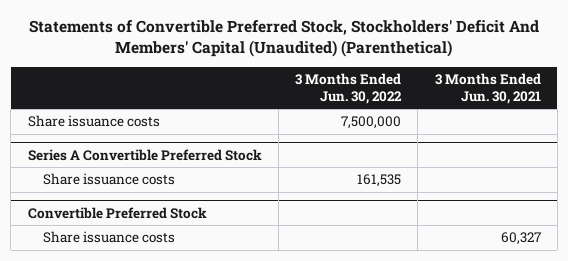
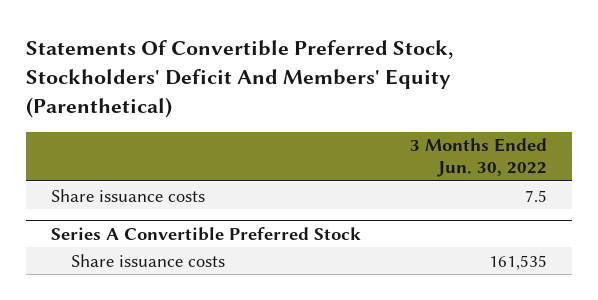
[29,19,540,58] Statements of Convertible Preferred Stock, Stockholders' Deficit And Members' Capital (Unaudited) (Parenthetical) -> [25,39,453,118] Statements Of Convertible Preferred Stock, Stockholders' Deficit And Members' Equity (Parenthetical)
[434,72,541,104] 3 Months Ended Jun. 30, 2021 -> none
[341,116,402,130] 7,500,000 -> [525,189,548,202] 7.5
[27,206,207,219] Convertible Preferred Stock -> none
[43,231,176,244] Share issuance costs -> none

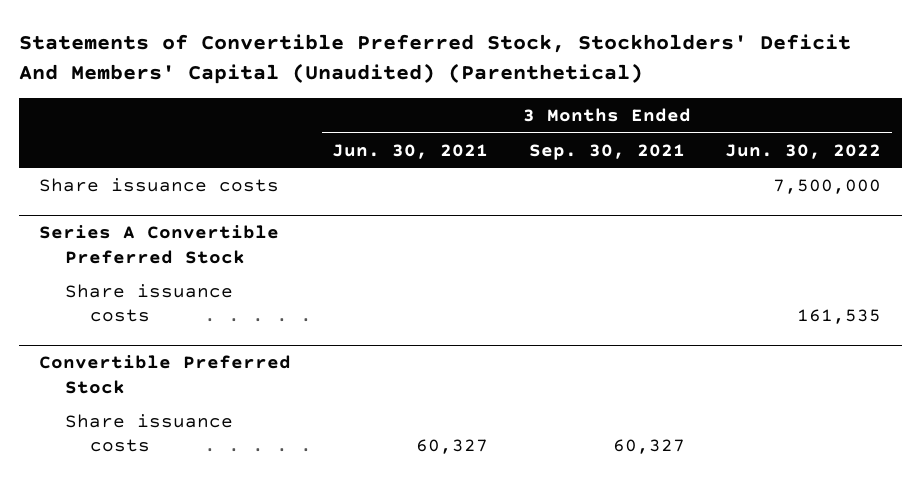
[25,39,453,118] Statements Of Convertible Preferred Stock, Stockholders' Deficit And Members' Equity (Parenthetical) -> [19,33,852,84] Statements of Convertible Preferred Stock, Stockholders' Deficit And Members' Capital (Unaudited) (Parenthetical)
none -> [332,143,489,159] Jun. 30, 2021
none -> [528,143,685,160] Sep. 30, 2021
[525,189,548,202] 7.5 -> [773,178,882,194] 7,500,000
none -> [39,355,292,394] Convertible Preferred Stock
none -> [64,413,233,453] Share issuance costs

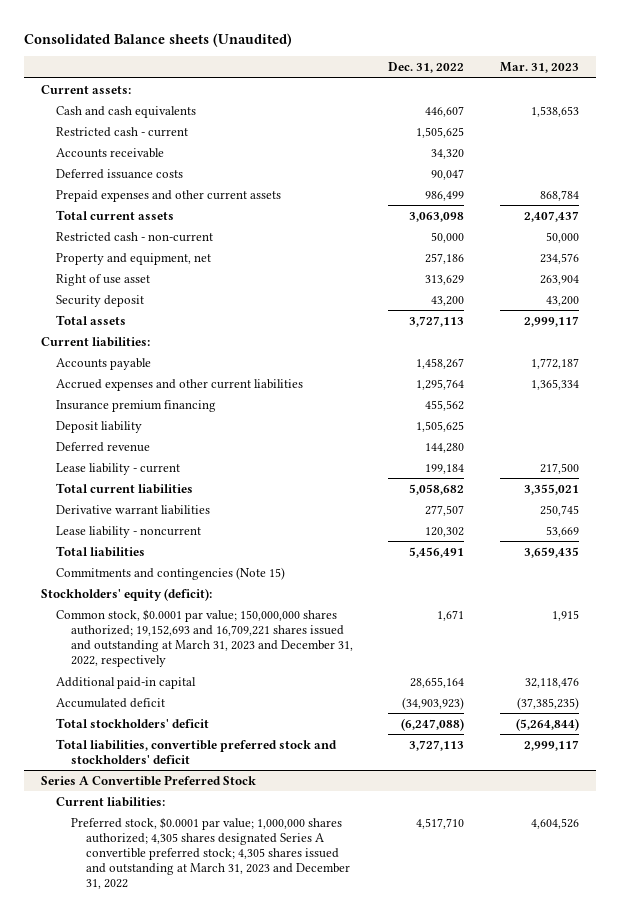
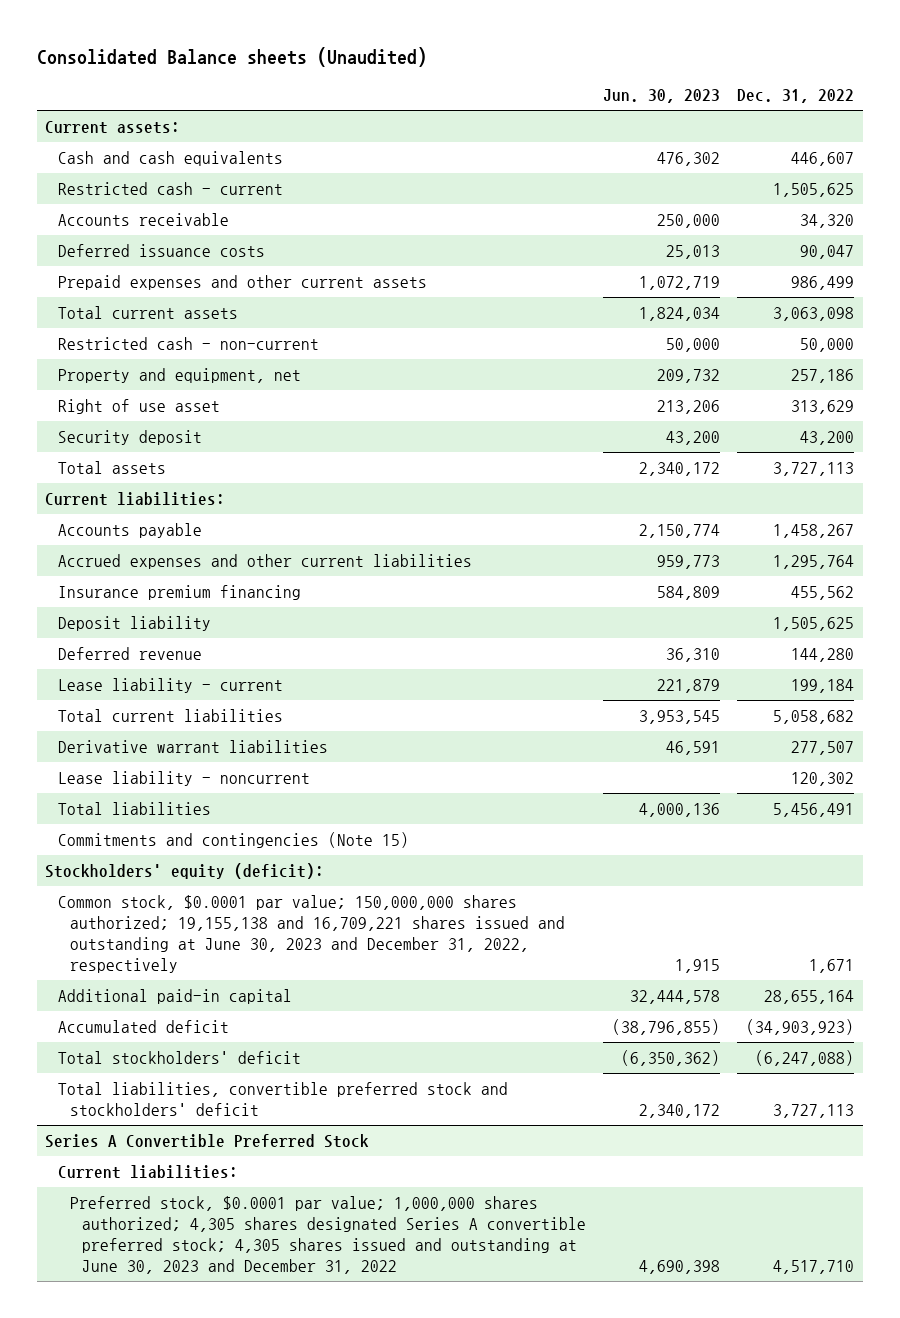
[499,62,579,74] Mar. 31, 2023 -> none
none -> [603,89,721,104] Jun. 30, 2023
[56,608,353,668] Common stock, $0.0001 par value; 150,000,000 shares authorized; 19,152,693 and 16,709,221 shares issued and outstanding at March 31, 2023 and December 31, 2022, respectively -> [57,894,565,974] Common stock, $0.0001 par value; 150,000,000 shares authorized; 19,155,138 and 16,709,221 shares issued and outstanding at June 30, 2023 and December 31, 2022, respectively
[70,816,350,890] Preferred stock, $0.0001 par value; 1,000,000 shares authorized; 4,305 shares designated Series A convertible preferred stock; 4,305 shares issued and outstanding at March 31, 2023 and December 31, 2022 -> [69,1195,587,1275] Preferred stock, $0.0001 par value; 1,000,000 shares authorized; 4,305 shares designated Series A convertible preferred stock; 4,305 shares issued and outstanding at June 30, 2023 and December 31, 2022

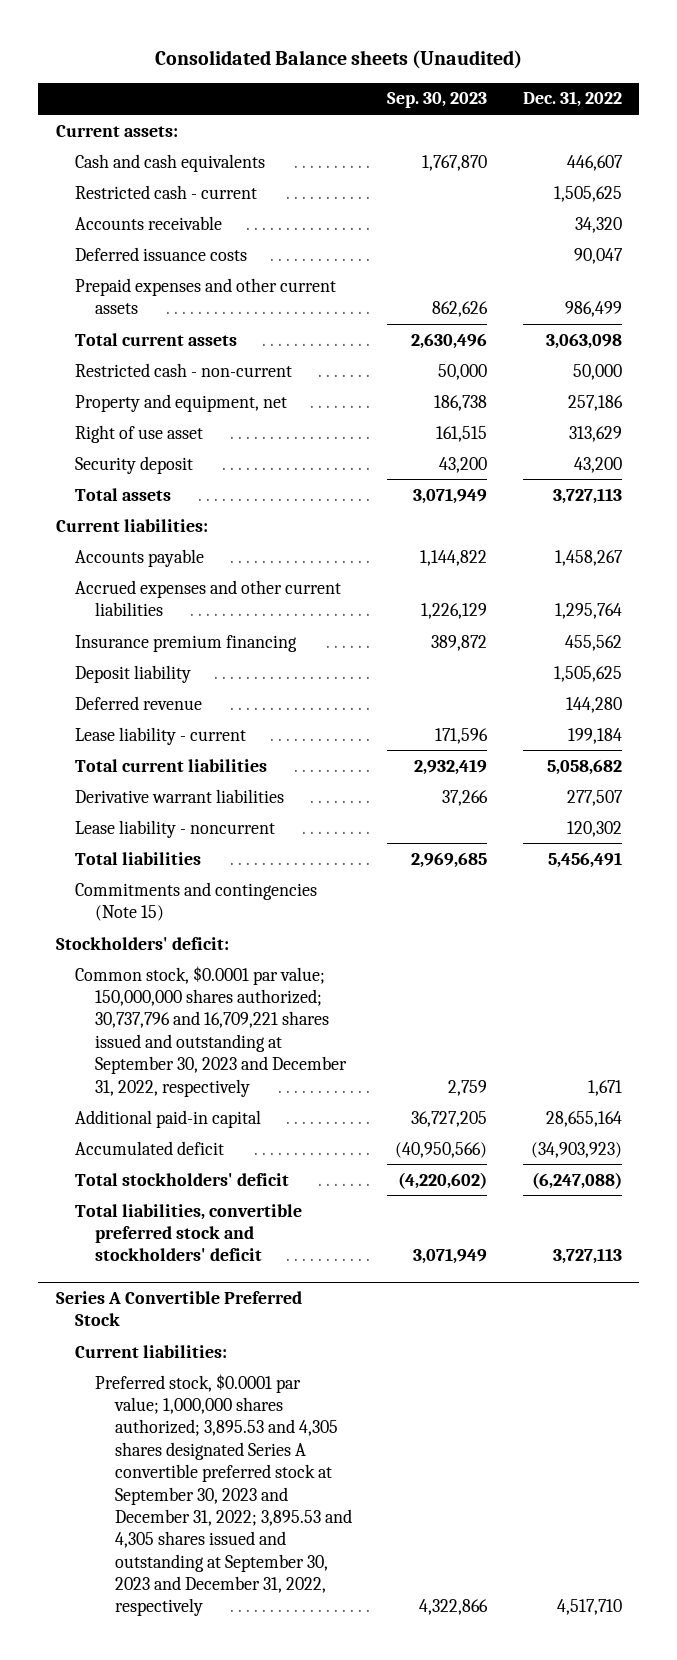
[603,89,721,104] Jun. 30, 2023 -> none
none -> [387,92,488,109] Sep. 30, 2023
[45,862,325,879] Stockholders' equity (deficit): -> [55,936,229,950] Stockholders' deficit:
[57,894,565,974] Common stock, $0.0001 par value; 150,000,000 shares authorized; 19,155,138 and 16,709,221 shares issued and outstanding at June 30, 2023 and December 31, 2022, respectively -> [75,965,348,1097] Common stock, $0.0001 par value; 150,000,000 shares authorized; 30,737,796 and 16,709,221 shares issued and outstanding at September 30, 2023 and December 31, 2022, respectively
[69,1195,587,1275] Preferred stock, $0.0001 par value; 1,000,000 shares authorized; 4,305 shares designated Series A convertible preferred stock; 4,305 shares issued and outstanding at June 30, 2023 and December 31, 2022 -> [95,1373,352,1617] Preferred stock, $0.0001 par value; 1,000,000 shares authorized; 3,895.53 and 4,305 shares designated Series A convertible preferred stock at September 30, 2023 and December 31, 2022; 3,895.53 and 4,305 shares issued and outstanding at September 30, 2023 and December 31, 2022, respectively

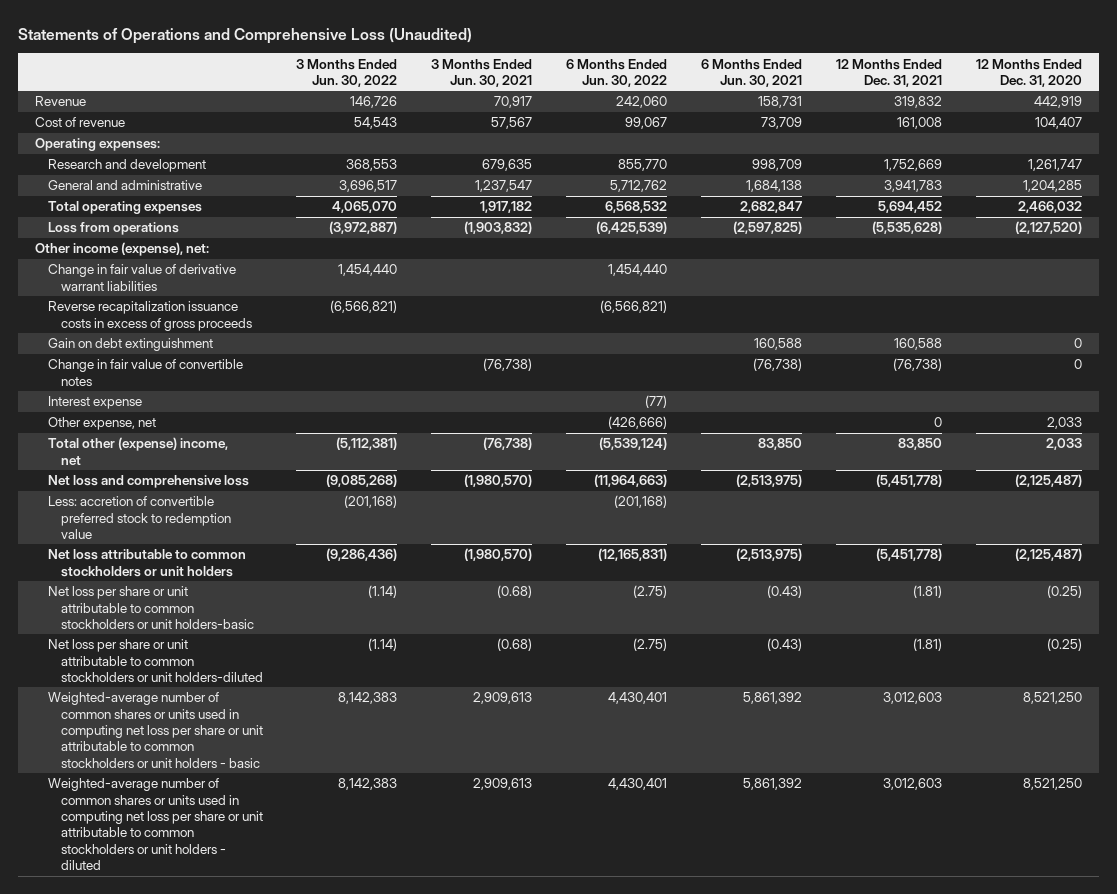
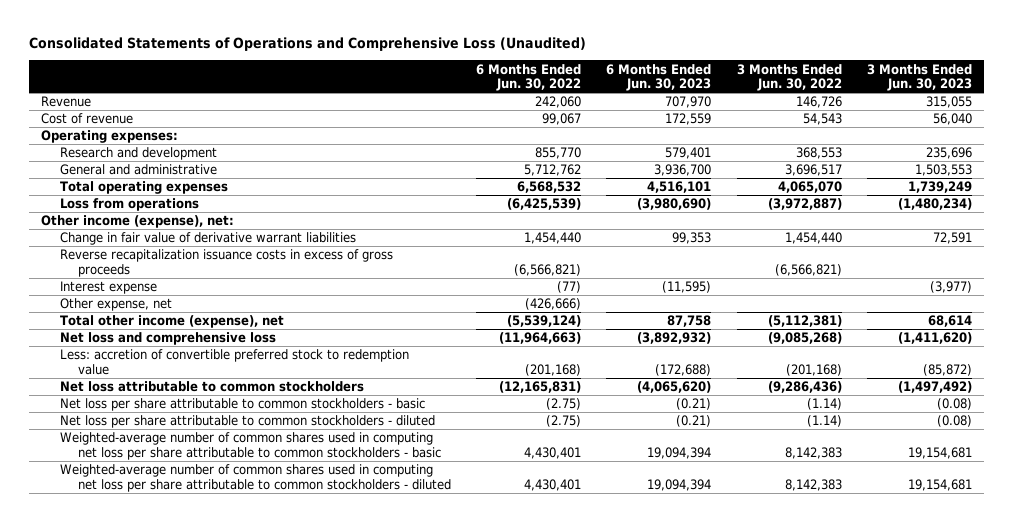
[18,27,473,44] Statements of Operations and Comprehensive Loss (Unaudited) -> [28,36,586,51] Consolidated Statements of Operations and Comprehensive Loss (Unaudited)
[431,58,533,87] 3 Months Ended Jun. 30, 2021 -> none
[701,58,803,87] 6 Months Ended Jun. 30, 2021 -> none
[836,58,943,87] 12 Months Ended Dec. 31, 2021 -> none
[976,58,1083,87] 12 Months Ended Dec. 31, 2020 -> none
none -> [606,63,712,91] 6 Months Ended Jun. 30, 2023
none -> [866,63,972,91] 3 Months Ended Jun. 30, 2023
[47,338,213,352] Gain on debt extinguishment -> none
[47,359,243,386] Change in fair value of convertible notes -> none
[47,437,228,465] Total other (expense) income, net -> [59,315,284,329] Total other income (expense), net
[47,549,246,577] Net loss attributable to common stockholders or unit holders -> [59,381,364,393] Net loss attributable to common stockholders
[47,586,254,630] Net loss per share or unit attributable to common stockholders or unit holders-basic -> [59,398,425,412] Net loss per share attributable to common stockholders - basic
[47,639,263,683] Net loss per share or unit attributable to common stockholders or unit holders-diluted -> [59,415,435,429] Net loss per share attributable to common stockholders - diluted
[47,692,263,768] Weighted-average number of common shares or units used in computing net loss per share or unit attributable to common stockholders or unit holders - basic -> [59,432,442,460] Weighted-average number of common shares used in computing net loss per share attributable to common stockholders - basic
[47,778,263,871] Weighted-average number of common shares or units used in computing net loss per share or unit attributable to common stockholders or unit holders - diluted -> [59,464,452,492] Weighted-average number of common shares used in computing net loss per share attributable to common stockholders - diluted

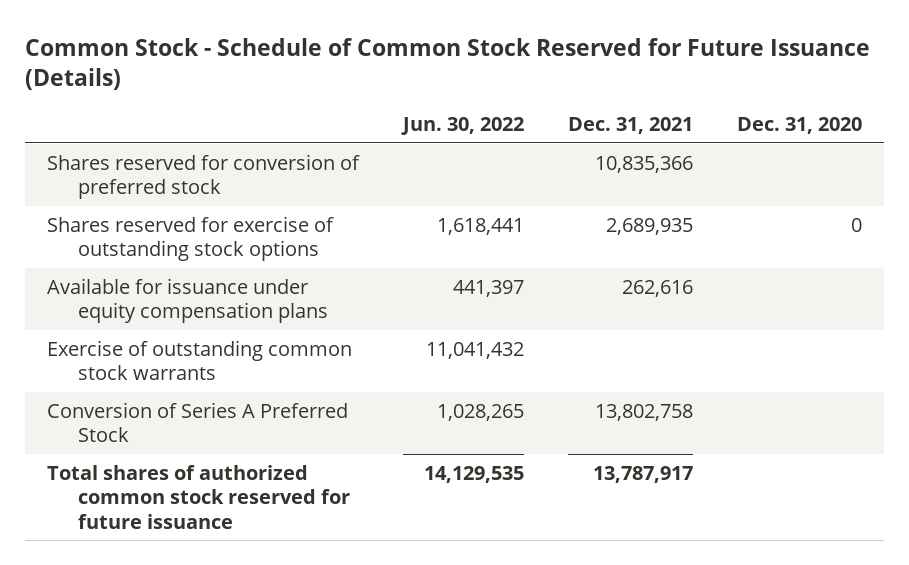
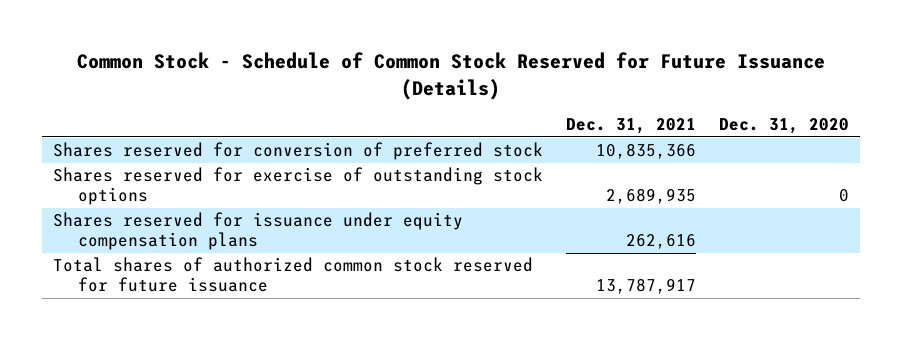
[401,117,525,136] Jun. 30, 2022 -> none
[47,339,353,381] Exercise of outstanding common stock warrants -> none
[47,401,349,443] Conversion of Series A Preferred Stock -> none
[47,277,328,324] Available for issuance under equity compensation plans -> [53,212,464,251] Shares reserved for issuance under equity compensation plans

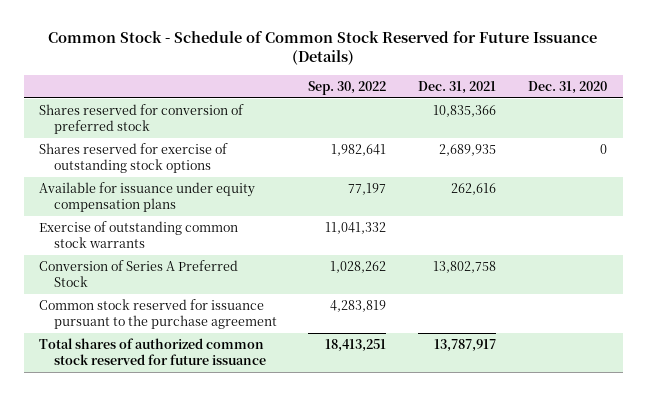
none -> [308,80,387,95] Sep. 30, 2022
[53,212,464,251] Shares reserved for issuance under equity compensation plans -> [39,182,256,212] Available for issuance under equity compensation plans
none -> [39,221,239,248] Exercise of outstanding common stock warrants
none -> [39,260,239,287] Conversion of Series A Preferred Stock
none -> [39,299,277,329] Common stock reserved for issuance pursuant to the purchase agreement

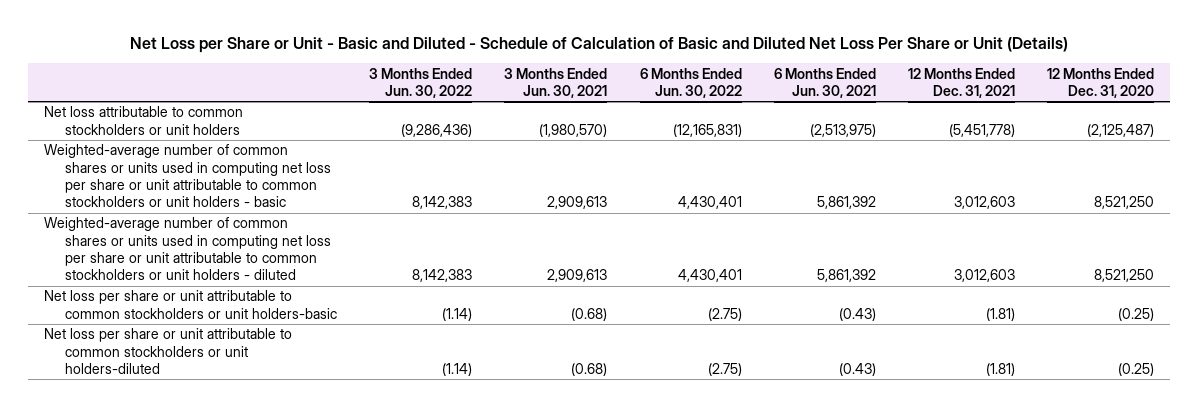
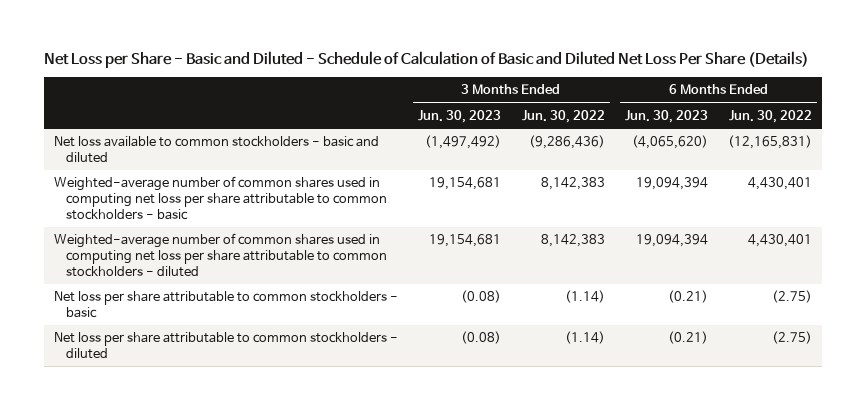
[130,37,1069,54] Net Loss per Share or Unit - Basic and Diluted - Schedule of Calculation of Basic and Diluted Net Loss Per Share or Unit (Details) -> [43,50,809,68] Net Loss per Share - Basic and Diluted - Schedule of Calculation of Basic and Diluted Net Loss Per Share (Details)
[504,67,608,99] 3 Months Ended Jun. 30, 2021 -> none
[773,67,876,99] 6 Months Ended Jun. 30, 2021 -> none
[908,67,1016,99] 12 Months Ended Dec. 31, 2021 -> none
[1047,67,1155,99] 12 Months Ended Dec. 31, 2020 -> none
none -> [418,109,502,123] Jun. 30, 2023
none -> [624,109,708,123] Jun. 30, 2023
[43,106,243,135] Net loss attributable to common stockholders or unit holders -> [53,136,379,164] Net loss available to common stockholders - basic and diluted
[43,144,331,208] Weighted-average number of common shares or units used in computing net loss per share or unit attributable to common stockholders or unit holders - basic -> [53,176,387,220] Weighted-average number of common shares used in computing net loss per share attributable to common stockholders - basic
[43,217,331,281] Weighted-average number of common shares or units used in computing net loss per share or unit attributable to common stockholders or unit holders - diluted -> [53,233,387,277] Weighted-average number of common shares used in computing net loss per share attributable to common stockholders - diluted
[43,290,337,319] Net loss per share or unit attributable to common stockholders or unit holders-basic -> [53,291,398,319] Net loss per share attributable to common stockholders - basic
[43,328,292,375] Net loss per share or unit attributable to common stockholders or unit holders-diluted -> [53,332,398,360] Net loss per share attributable to common stockholders - diluted

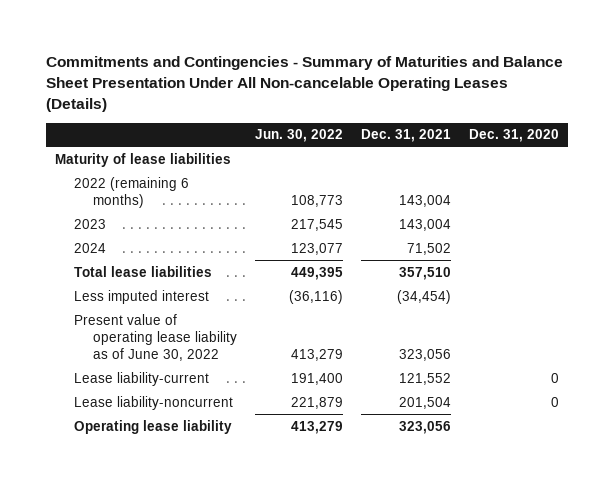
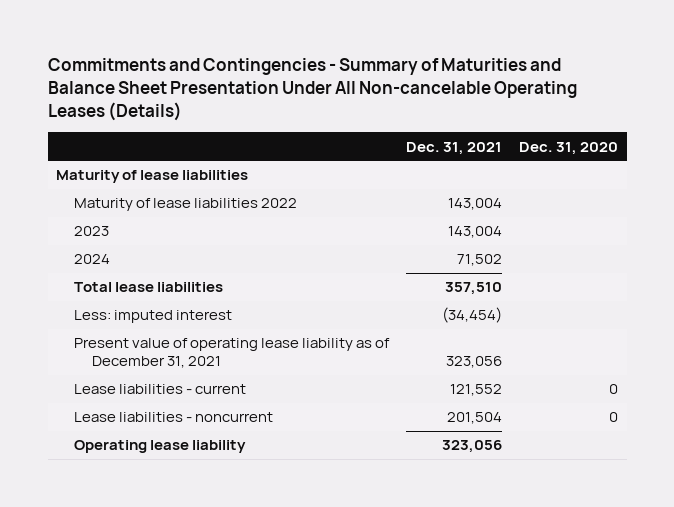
[255,129,344,143] Jun. 30, 2022 -> none
[74,176,190,208] 2022 (remaining 6 months) -> [73,198,297,212] Maturity of lease liabilities 2022
[74,289,210,304] Less imputed interest -> [73,310,232,324] Less: imputed interest
[74,313,238,361] Present value of operating lease liability as of June 30, 2022 -> [73,338,390,368] Present value of operating lease liability as of December 31, 2021
[74,371,210,386] Lease liability-current -> [73,384,246,395] Lease liabilities - current
[74,395,234,410] Lease liability-noncurrent -> [73,412,273,423] Lease liabilities - noncurrent

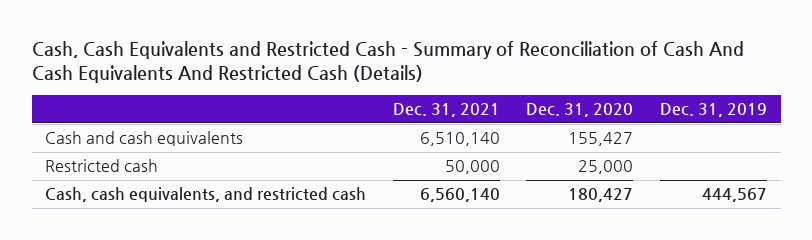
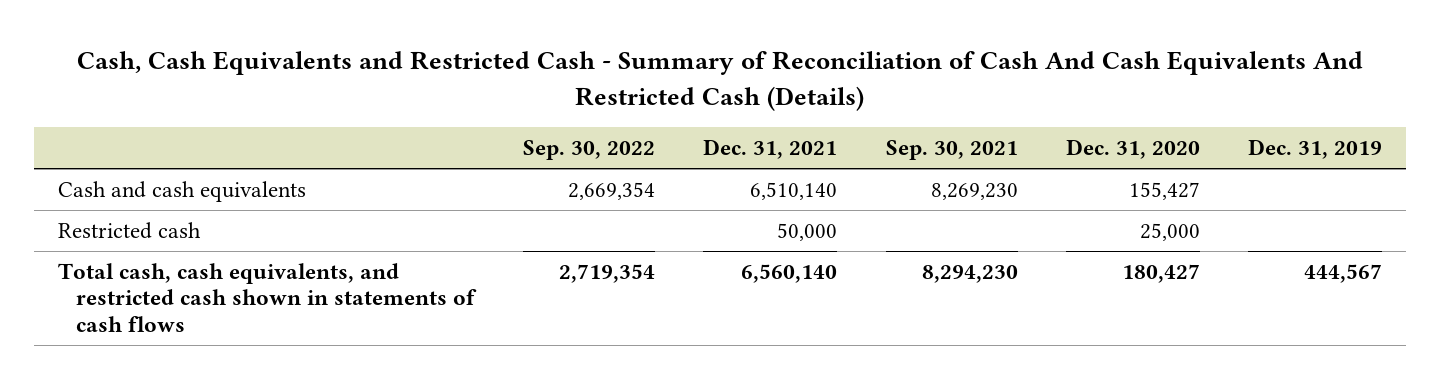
none -> [523,140,656,161] Sep. 30, 2022
none -> [885,140,1018,161] Sep. 30, 2021
[44,187,366,203] Cash, cash equivalents, and restricted cash -> [57,262,478,333] Total cash, cash equivalents, and restricted cash shown in statements of cash flows

